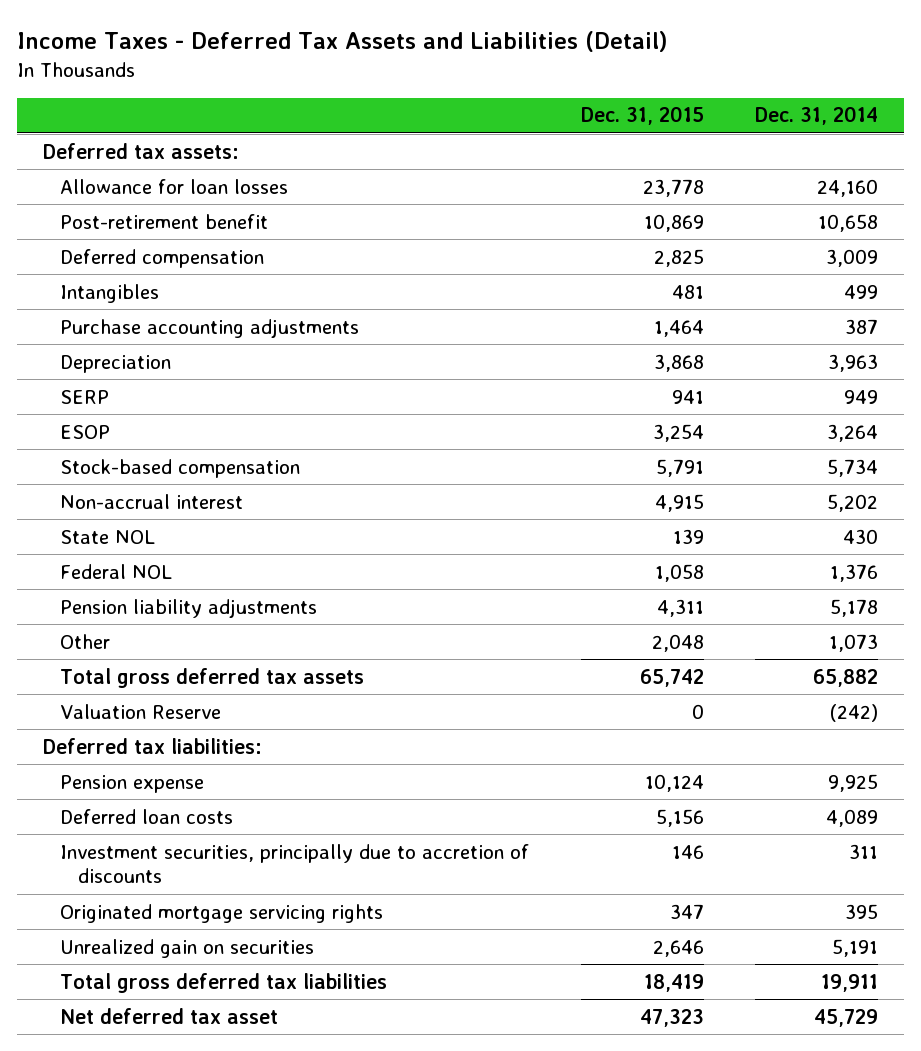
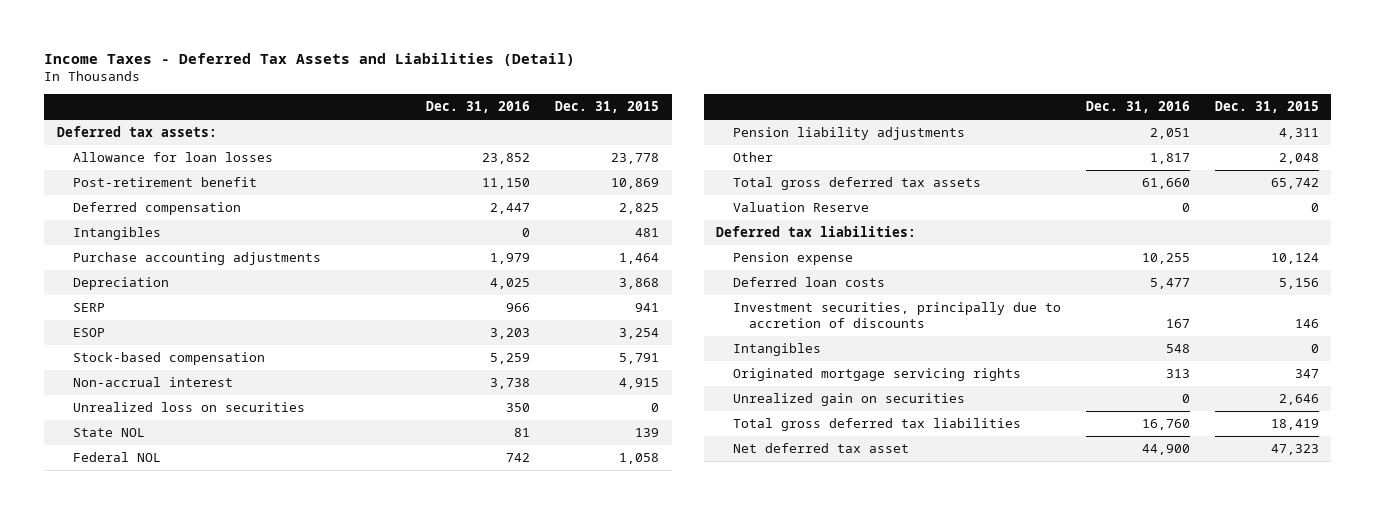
[755,106,879,126] Dec. 31, 2014 -> none
none -> [426,101,531,114] Dec. 31, 2016
none -> [73,401,306,412] Unrealized loss on securities
none -> [732,342,821,356] Intangibles

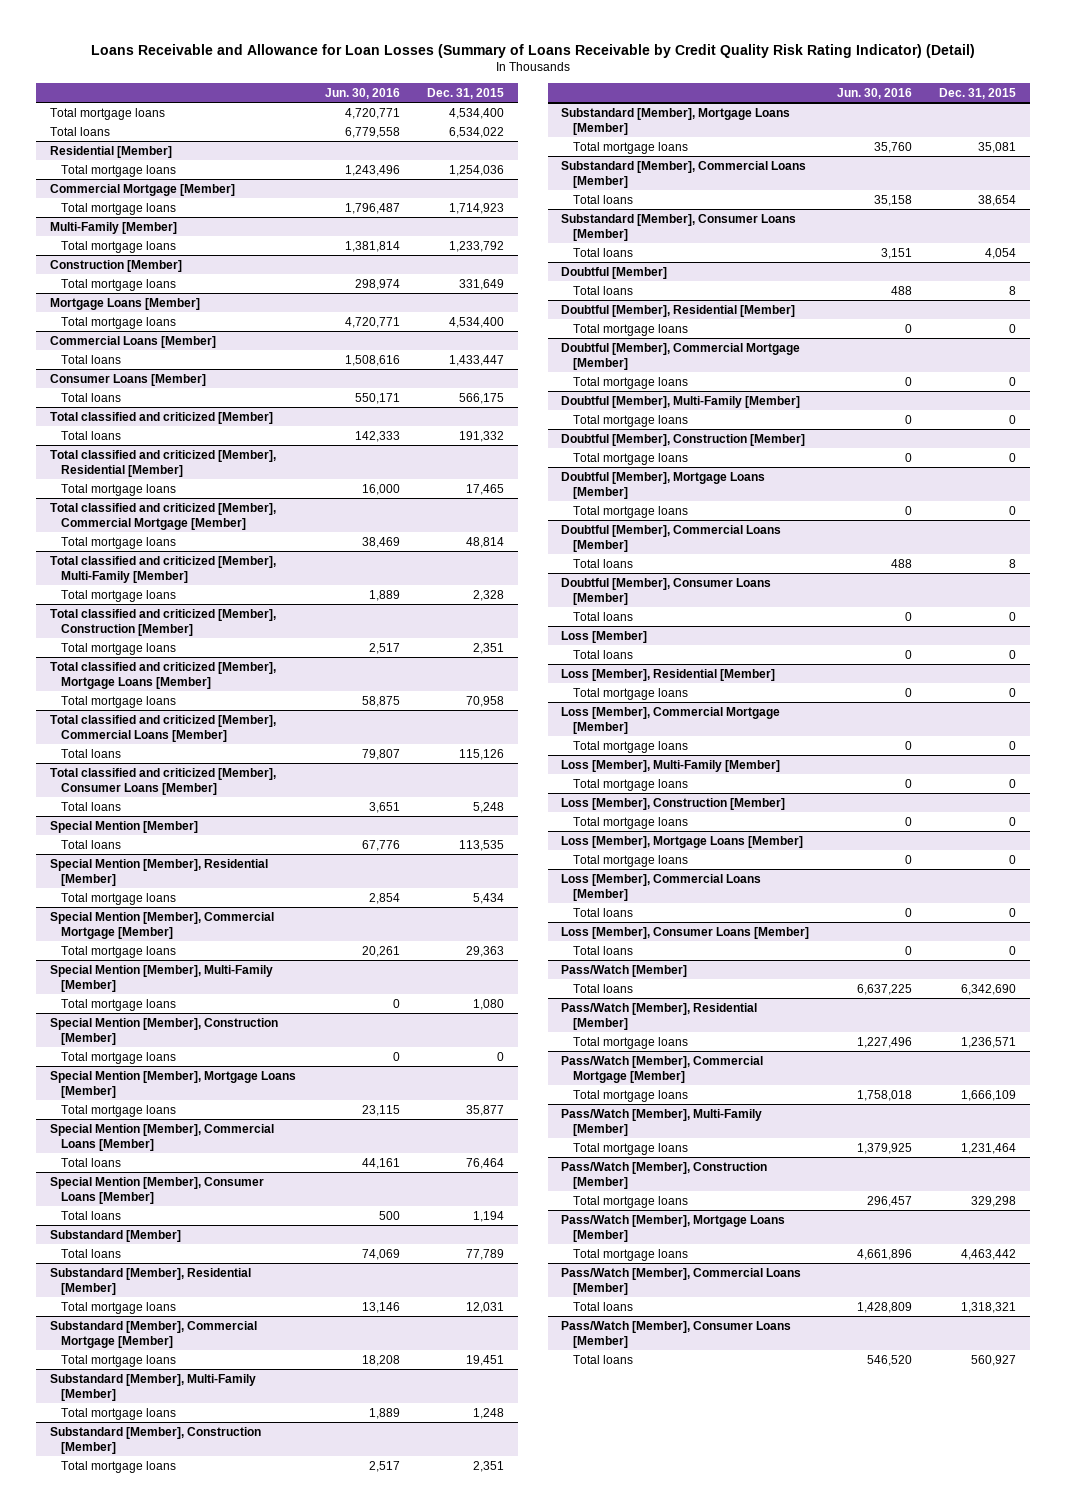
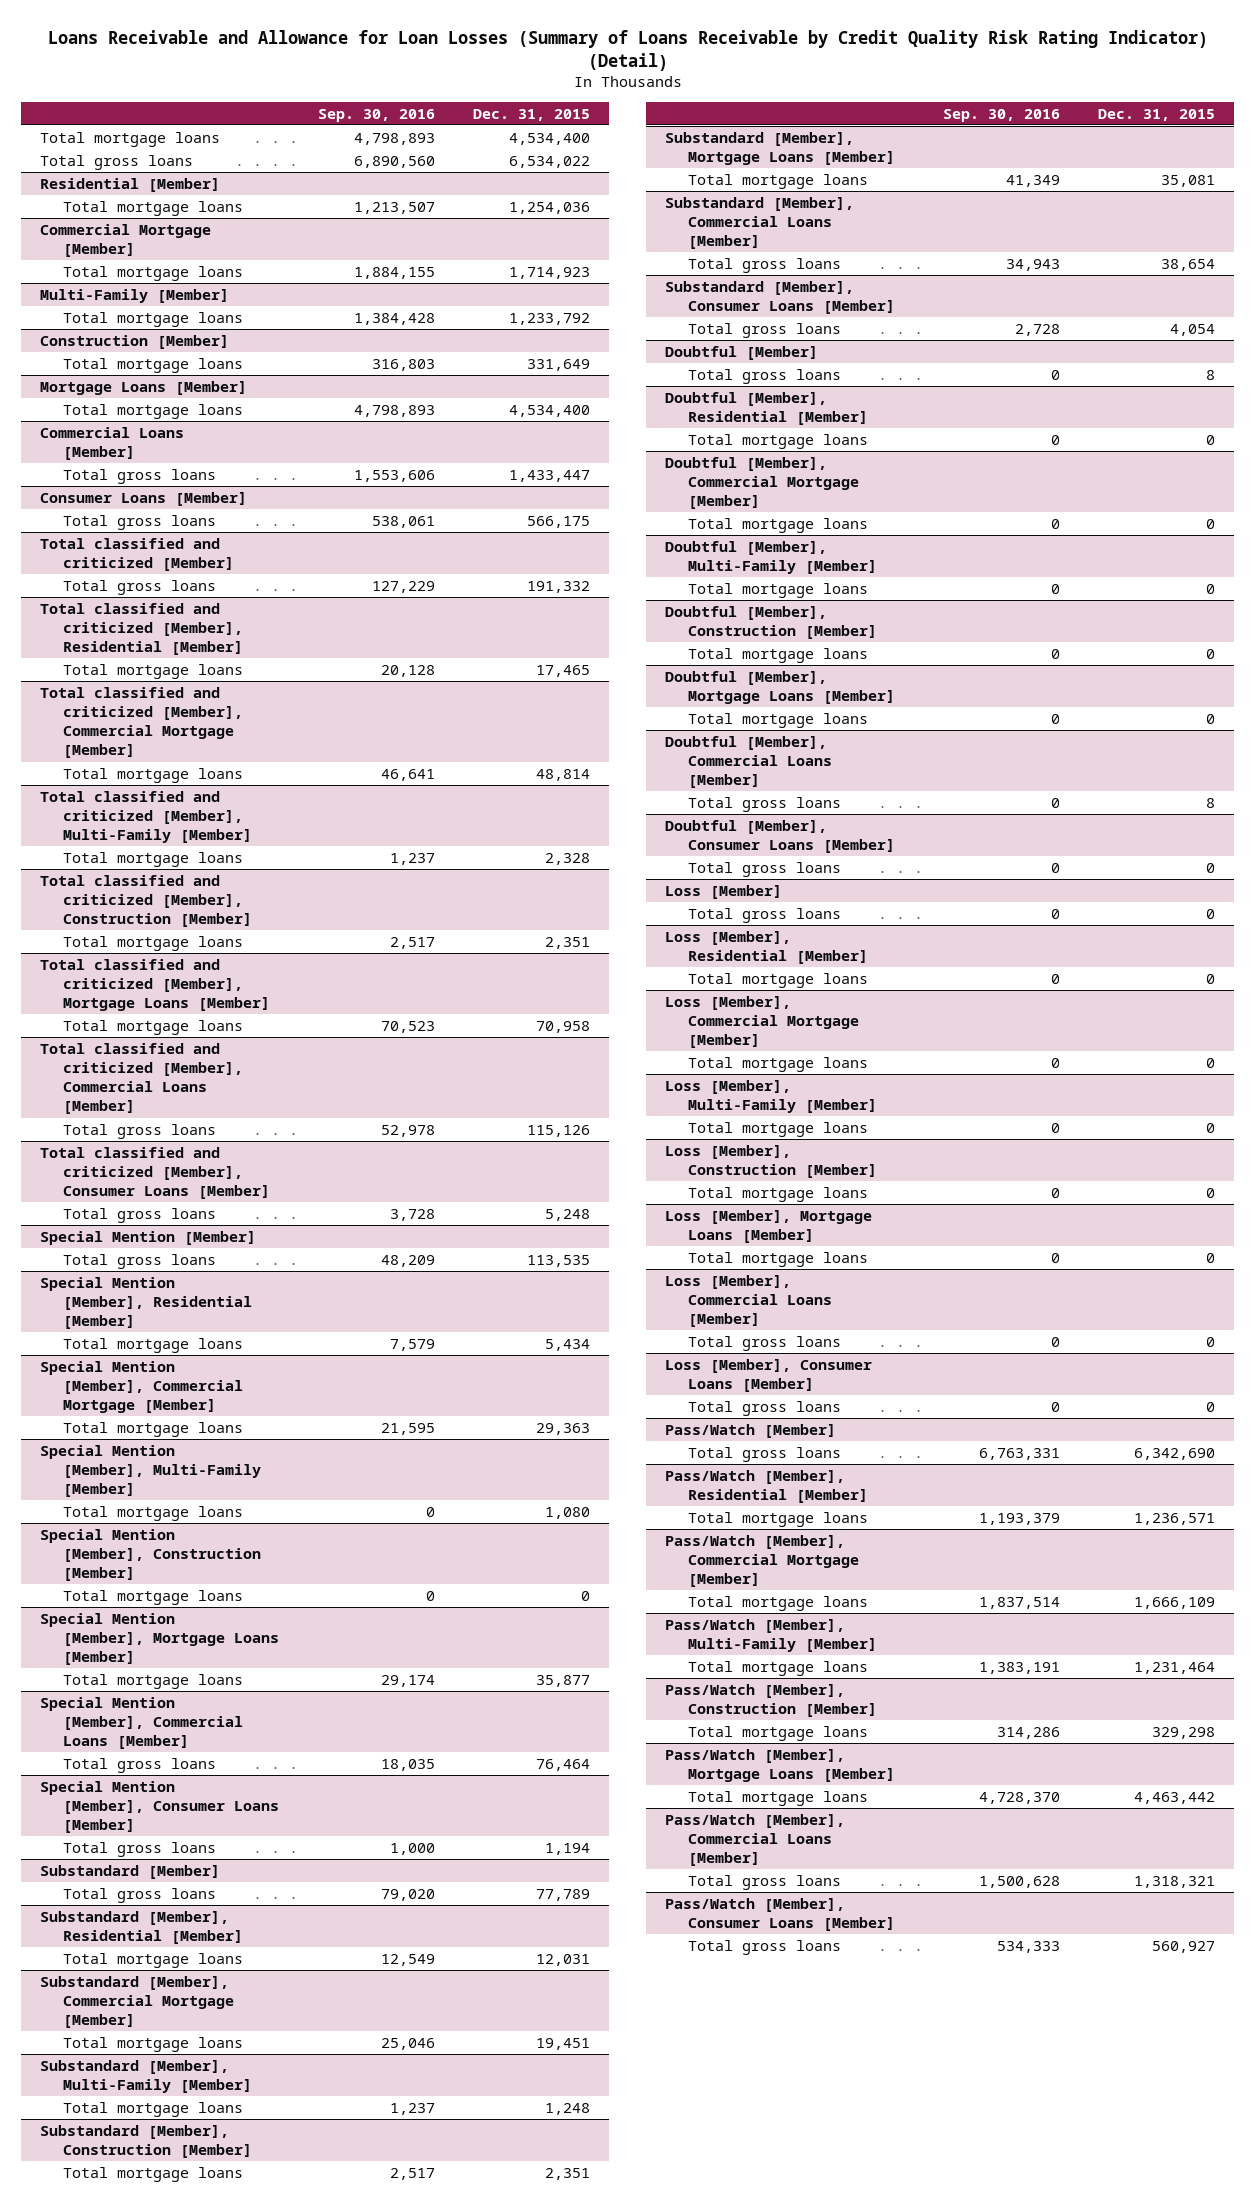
[324,87,400,99] Jun. 30, 2016 -> none
none -> [317,108,435,122] Sep. 30, 2016
[49,126,110,136] Total loans -> [40,154,194,170] Total gross loans
[61,354,122,364] Total loans -> [63,468,217,484] Total gross loans
[61,392,122,402] Total loans -> [63,514,217,530] Total gross loans
[61,430,122,440] Total loans -> [63,579,217,595] Total gross loans
[61,748,122,758] Total loans -> [63,1123,217,1139] Total gross loans
[61,801,122,811] Total loans -> [63,1207,217,1223] Total gross loans
[61,839,122,849] Total loans -> [63,1253,217,1269] Total gross loans
[61,1157,122,1167] Total loans -> [63,1757,217,1773] Total gross loans
[61,1210,122,1220] Total loans -> [63,1841,217,1857] Total gross loans
[61,1248,122,1258] Total loans -> [63,1887,217,1903] Total gross loans
[573,194,634,204] Total loans -> [688,257,842,273] Total gross loans
[573,247,634,257] Total loans -> [688,322,842,338] Total gross loans
[573,285,634,295] Total loans -> [688,368,842,384] Total gross loans
[573,558,634,568] Total loans -> [688,796,842,812] Total gross loans
[573,611,634,621] Total loans -> [688,861,842,877] Total gross loans
[573,649,634,659] Total loans -> [688,907,842,923] Total gross loans
[573,907,634,917] Total loans -> [688,1335,842,1351] Total gross loans
[573,945,634,955] Total loans -> [688,1400,842,1416] Total gross loans
[573,983,634,993] Total loans -> [688,1446,842,1462] Total gross loans
[573,1301,634,1311] Total loans -> [688,1874,842,1890] Total gross loans
[573,1354,634,1364] Total loans -> [688,1939,842,1955] Total gross loans

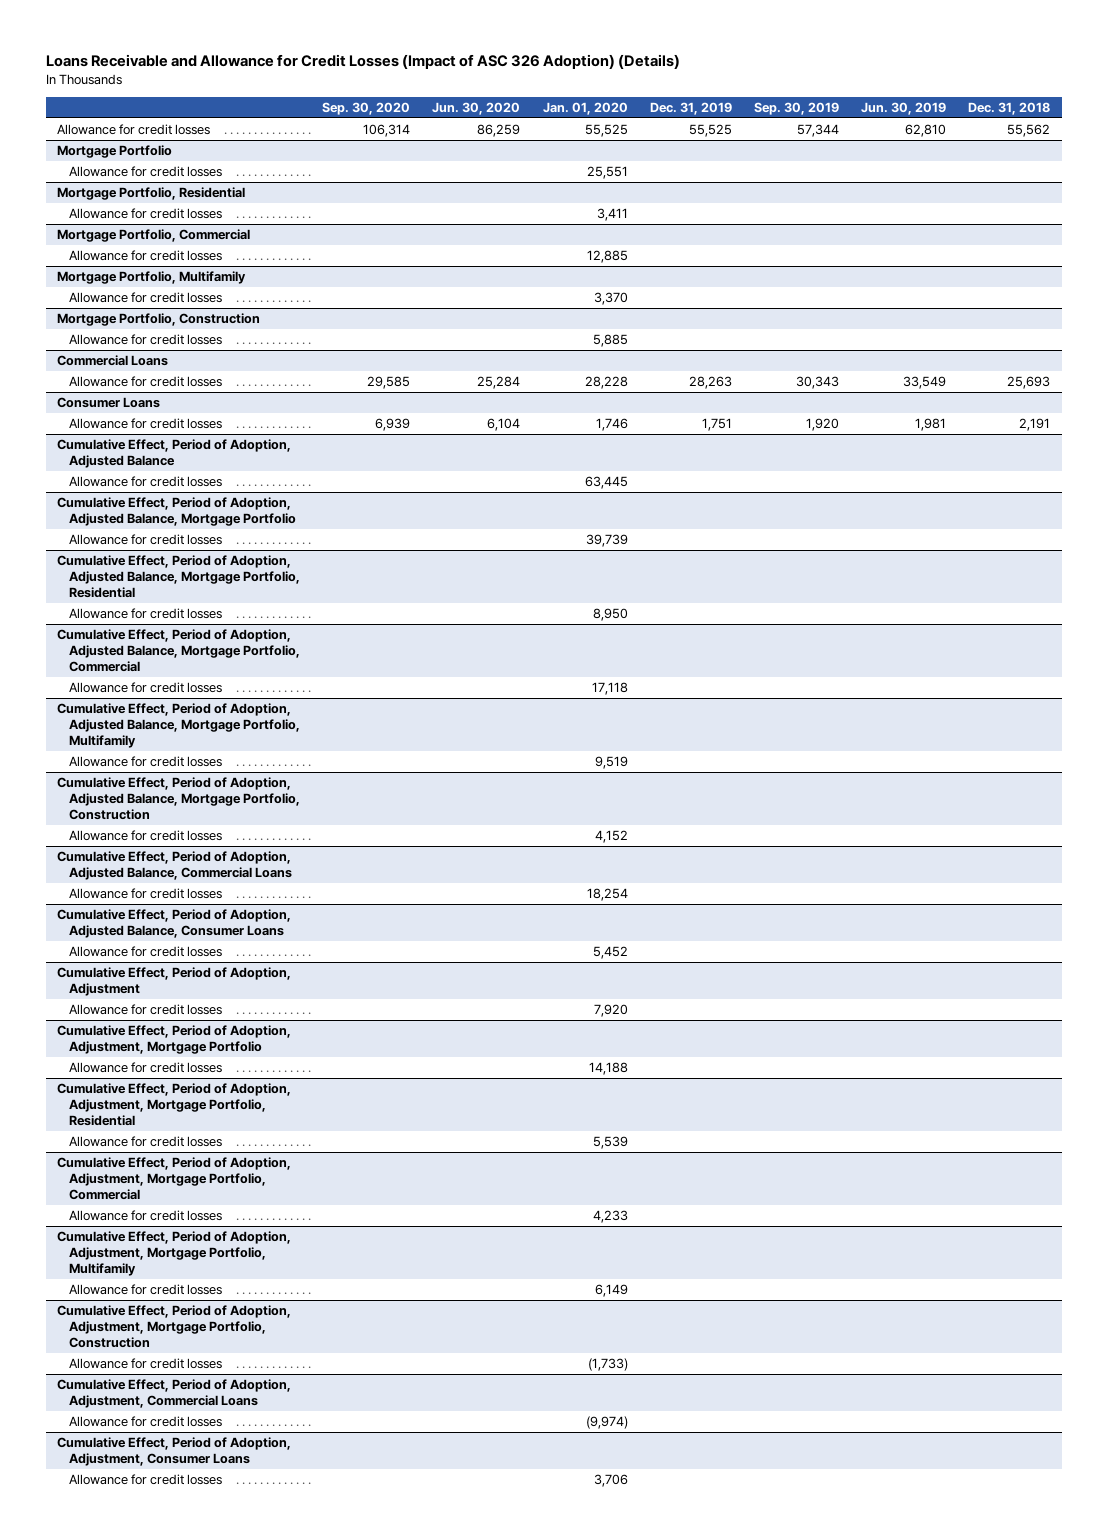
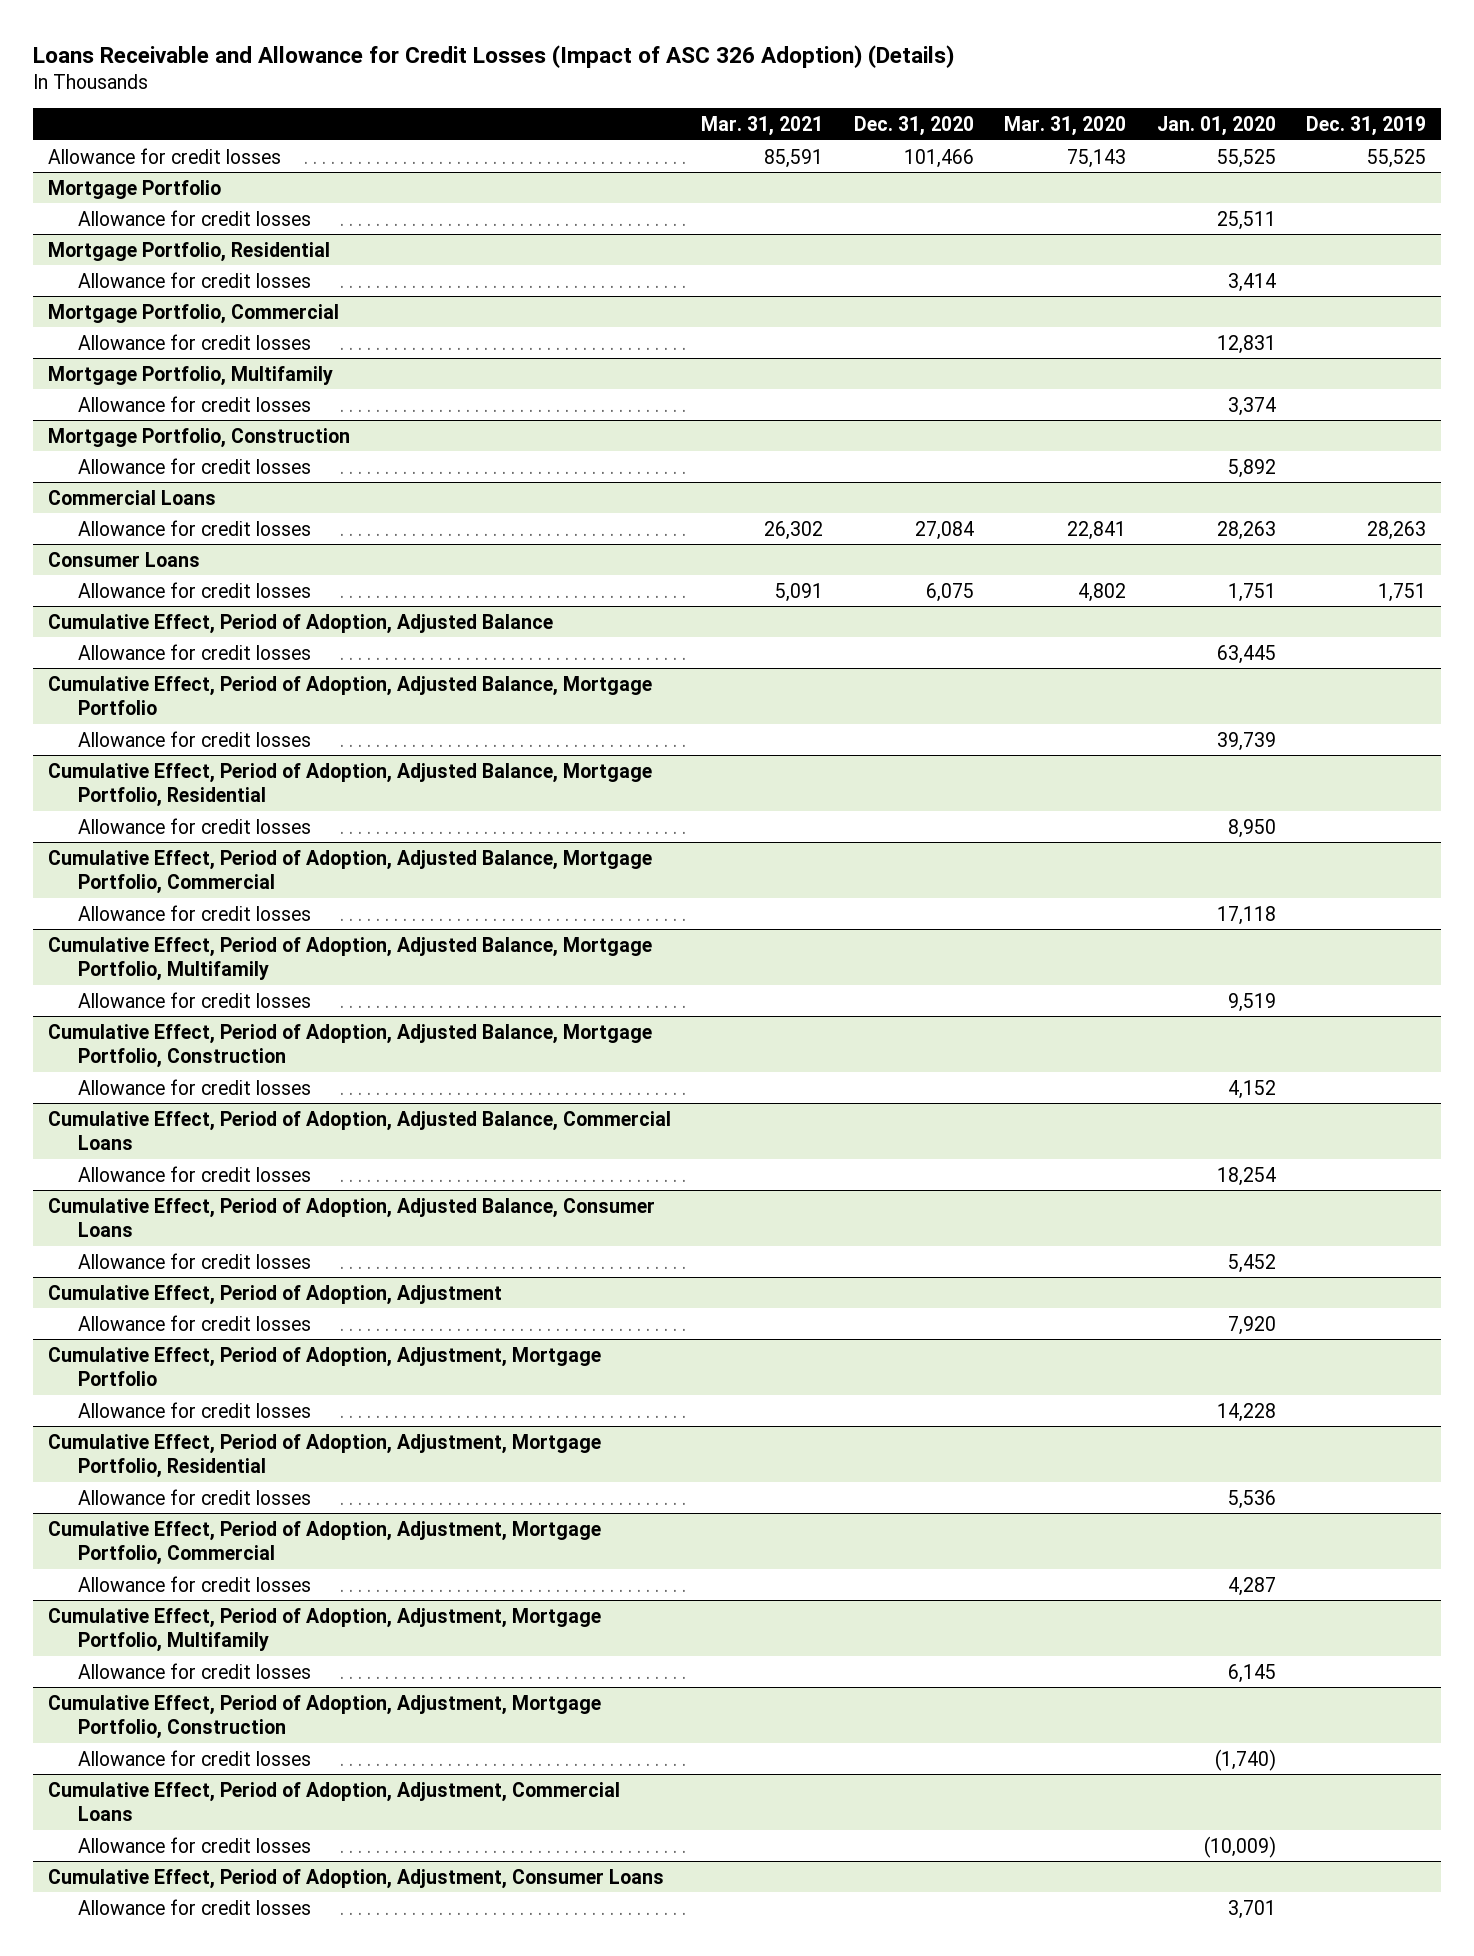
[322,101,411,115] Sep. 30, 2020 -> none
[432,101,521,115] Jun. 30, 2020 -> none
[754,101,840,115] Sep. 30, 2019 -> none
[861,101,947,115] Jun. 30, 2019 -> none
[968,101,1051,115] Dec. 31, 2018 -> none
none -> [701,115,824,136] Mar. 31, 2021
none -> [853,115,974,136] Dec. 31, 2020
none -> [1004,115,1127,136] Mar. 31, 2020
[586,165,628,179] 25,551 -> [1216,210,1276,230] 25,511
[596,207,628,221] 3,411 -> [1227,272,1276,292] 3,414
[586,249,628,263] 12,885 -> [1216,334,1276,354] 12,831
[593,291,628,305] 3,370 -> [1227,396,1276,416] 3,374
[592,333,628,347] 5,885 -> [1227,458,1276,478] 5,892
[584,375,628,389] 28,228 -> [1216,520,1276,540] 28,263
[595,417,628,431] 1,746 -> [1227,582,1276,602] 1,751
[588,1061,628,1075] 14,188 -> [1216,1402,1276,1422] 14,228
[592,1135,628,1149] 5,539 -> [1227,1489,1276,1509] 5,536
[592,1209,628,1223] 4,233 -> [1227,1576,1276,1596] 4,287
[594,1283,628,1297] 6,149 -> [1227,1663,1276,1683] 6,145
[587,1357,628,1371] (1,733) -> [1214,1748,1276,1771] (1,740)
[585,1415,628,1429] (9,974) -> [1203,1835,1276,1858] (10,009)
[593,1473,628,1487] 3,706 -> [1227,1899,1276,1919] 3,701

